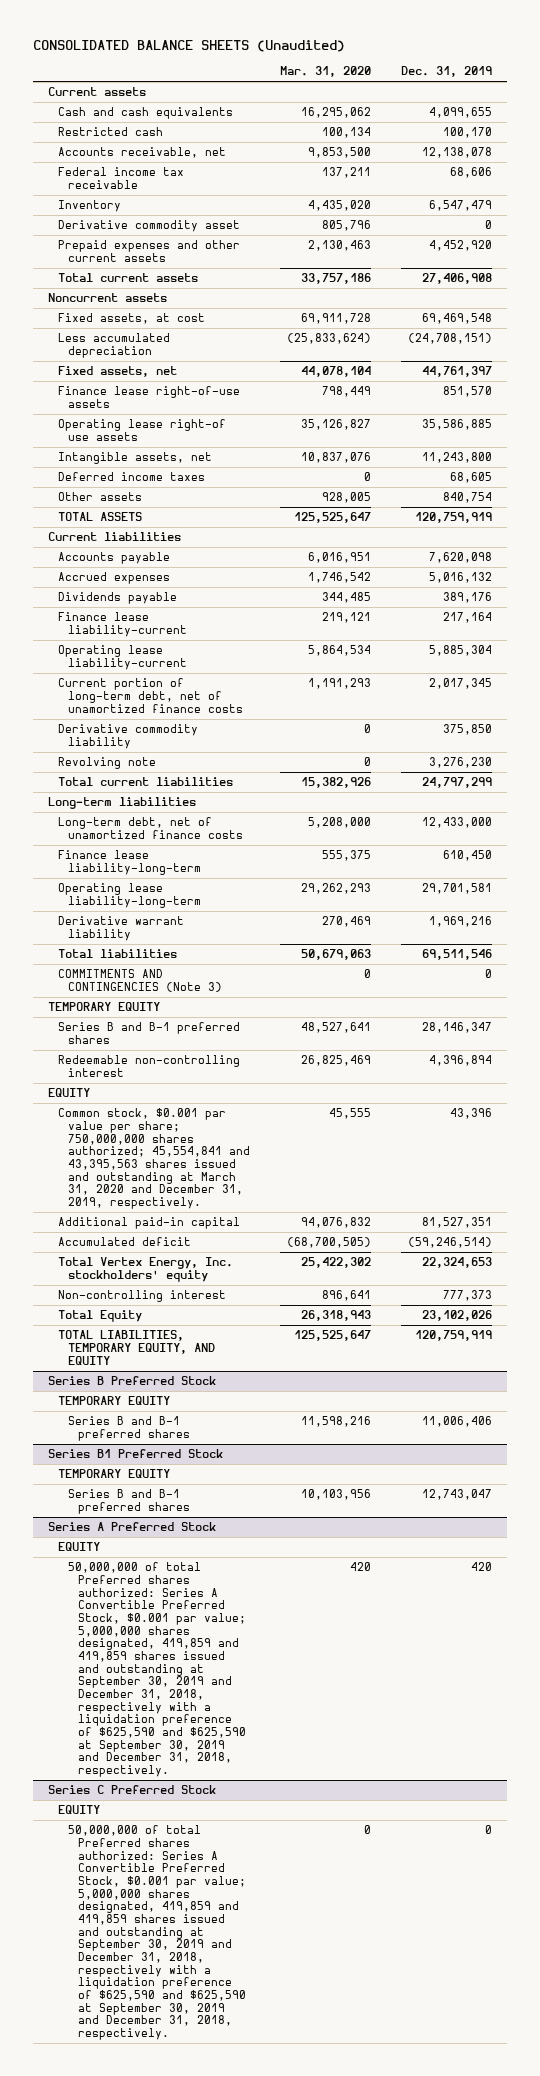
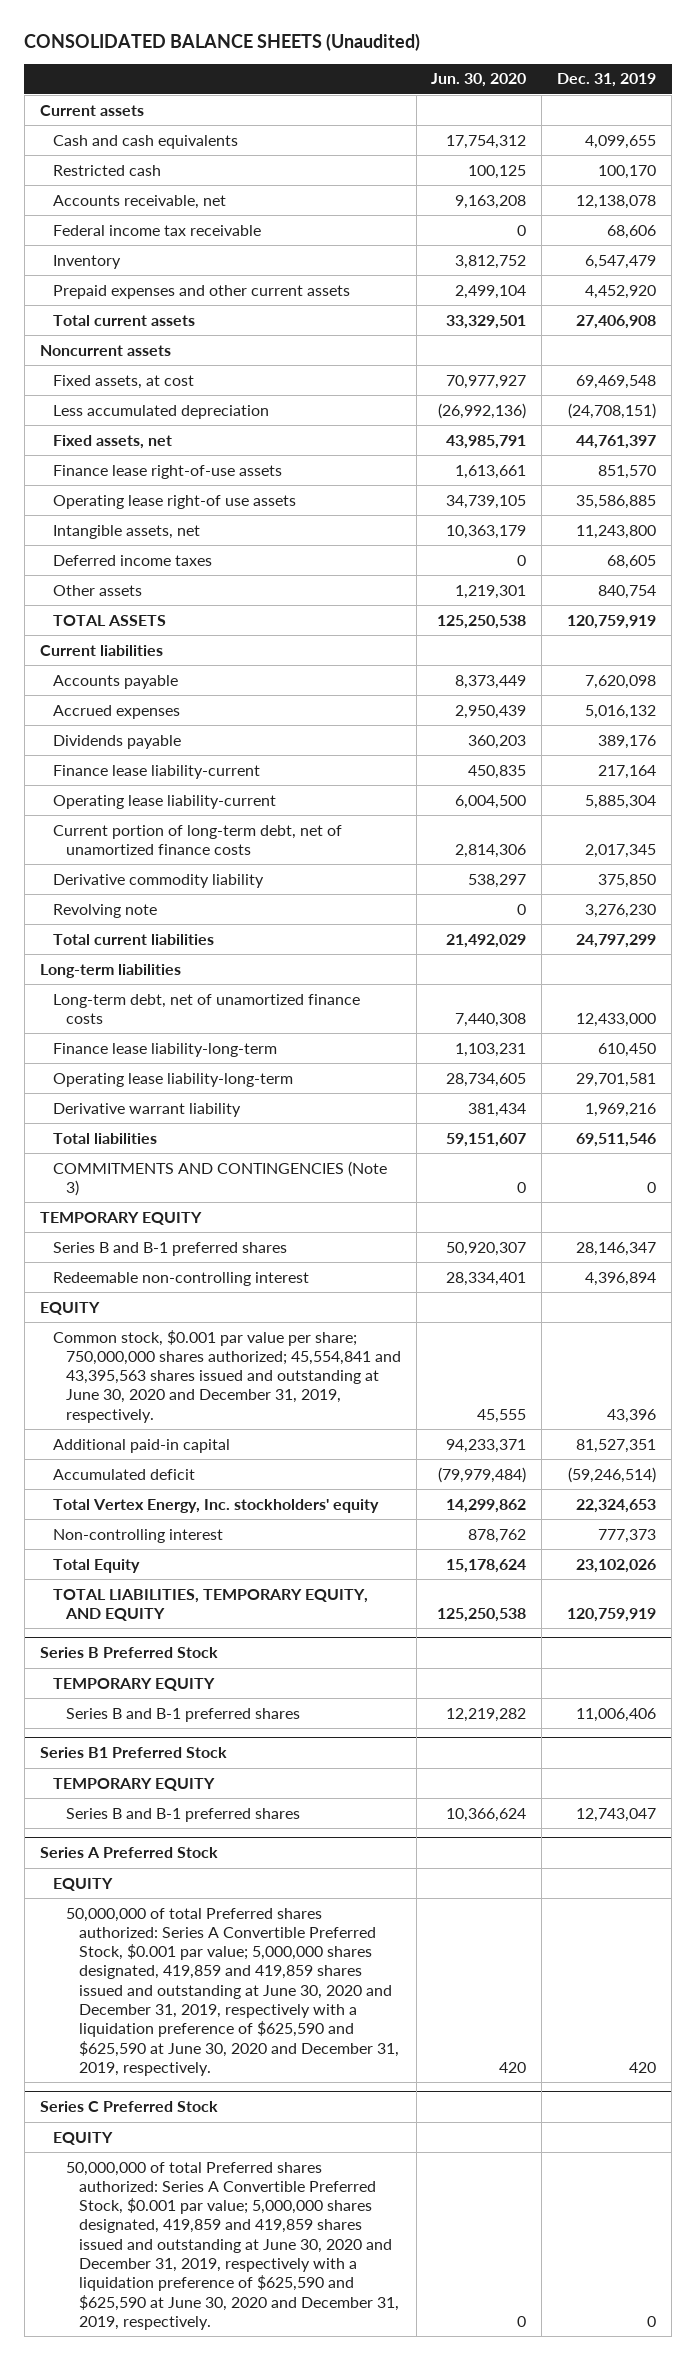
[280,66,372,78] Mar. 31, 2020 -> none
none -> [431,73,527,88] Jun. 30, 2020
[58,220,241,233] Derivative commodity asset -> none
[58,1108,251,1209] Common stock, $0.001 par value per share; 750,000,000 shares authorized; 45,554,841 and 43,395,563 shares issued and outstanding at March 31, 2020 and December 31, 2019, respectively. -> [52,1329,401,1423] Common stock, $0.001 par value per share; 750,000,000 shares authorized; 45,554,841 and 43,395,563 shares issued and outstanding at June 30, 2020 and December 31, 2019, respectively.
[68,1562,247,1777] 50,000,000 of total Preferred shares authorized: Series A Convertible Preferred Stock, $0.001 par value; 5,000,000 shares designated, 419,859 and 419,859 shares issued and outstanding at September 30, 2019 and December 31, 2018, respectively with a liquidation preference of $625,590 and $625,590 at September 30, 2019 and December 31, 2018, respectively. -> [65,1907,399,2076] 50,000,000 of total Preferred shares authorized: Series A Convertible Preferred Stock, $0.001 par value; 5,000,000 shares designated, 419,859 and 419,859 shares issued and outstanding at June 30, 2020 and December 31, 2019, respectively with a liquidation preference of $625,590 and $625,590 at June 30, 2020 and December 31, 2019, respectively.
[68,1825,247,2040] 50,000,000 of total Preferred shares authorized: Series A Convertible Preferred Stock, $0.001 par value; 5,000,000 shares designated, 419,859 and 419,859 shares issued and outstanding at September 30, 2019 and December 31, 2018, respectively with a liquidation preference of $625,590 and $625,590 at September 30, 2019 and December 31, 2018, respectively. -> [65,2161,399,2330] 50,000,000 of total Preferred shares authorized: Series A Convertible Preferred Stock, $0.001 par value; 5,000,000 shares designated, 419,859 and 419,859 shares issued and outstanding at June 30, 2020 and December 31, 2019, respectively with a liquidation preference of $625,590 and $625,590 at June 30, 2020 and December 31, 2019, respectively.

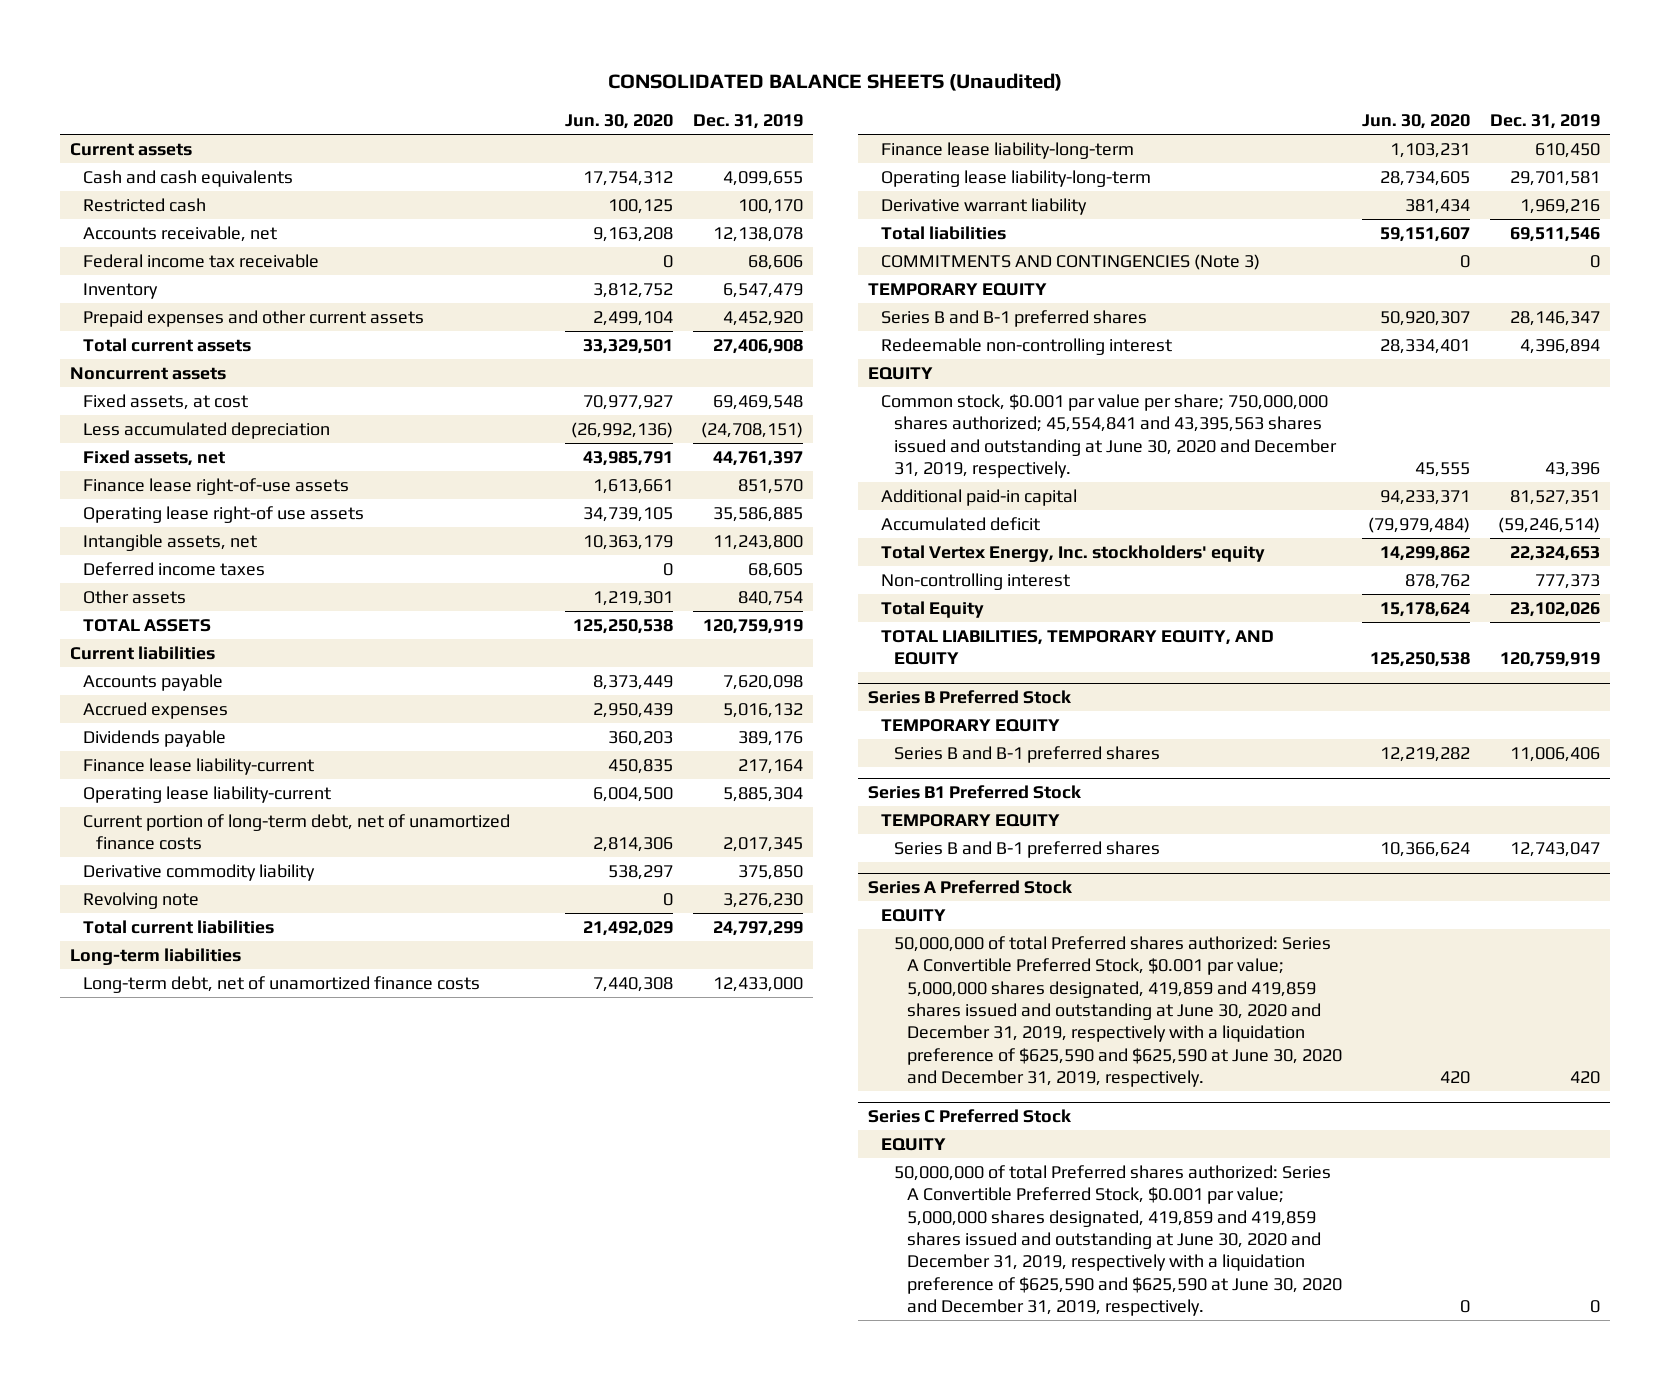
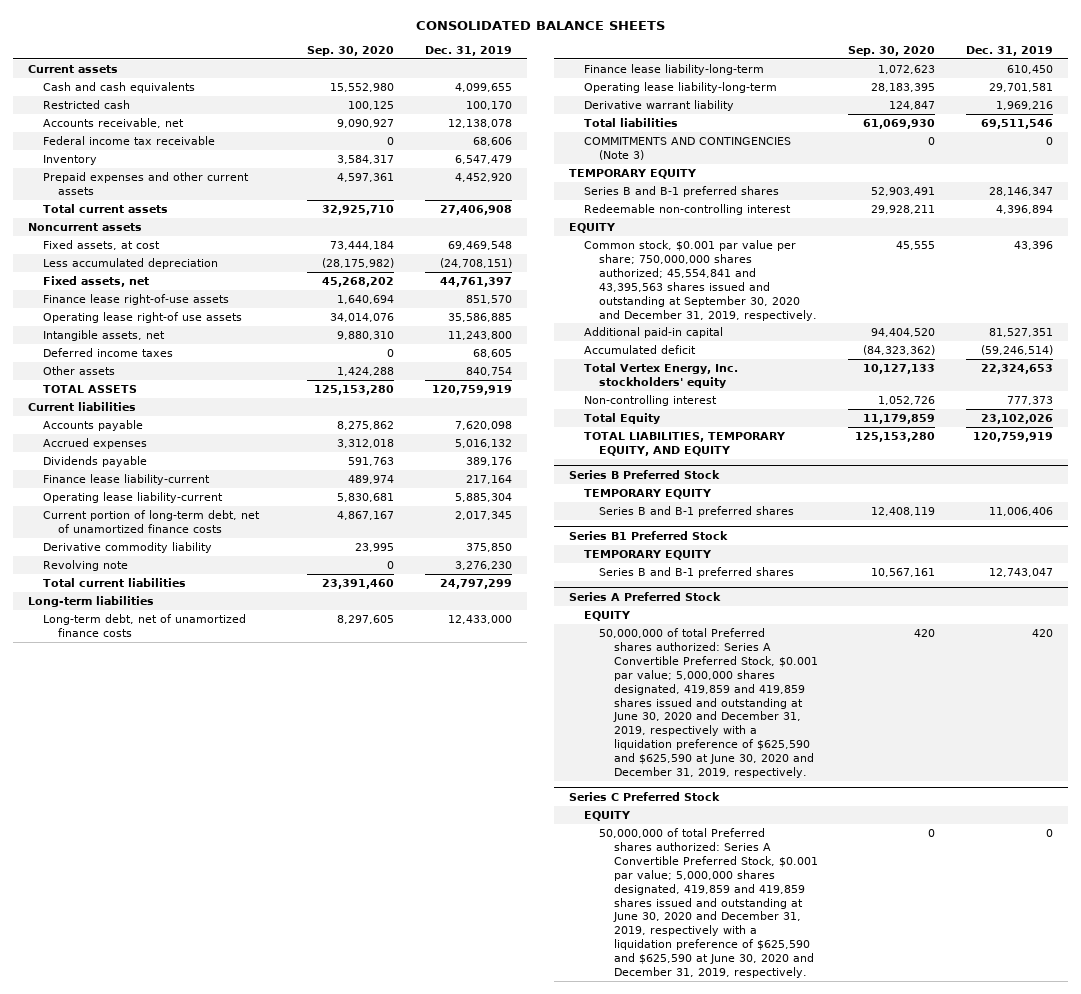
[608,73,1063,92] CONSOLIDATED BALANCE SHEETS (Unaudited) -> [415,21,665,31] CONSOLIDATED BALANCE SHEETS
[564,114,673,130] Jun. 30, 2020 -> none
none -> [307,45,395,56] Sep. 30, 2020
[880,393,1337,478] Common stock, $0.001 par value per share; 750,000,000 shares authorized; 45,554,841 and 43,395,563 shares issued and outstanding at June 30, 2020 and December 31, 2019, respectively. -> [584,239,818,321] Common stock, $0.001 par value per share; 750,000,000 shares authorized; 45,554,841 and 43,395,563 shares issued and outstanding at September 30, 2020 and December 31, 2019, respectively.

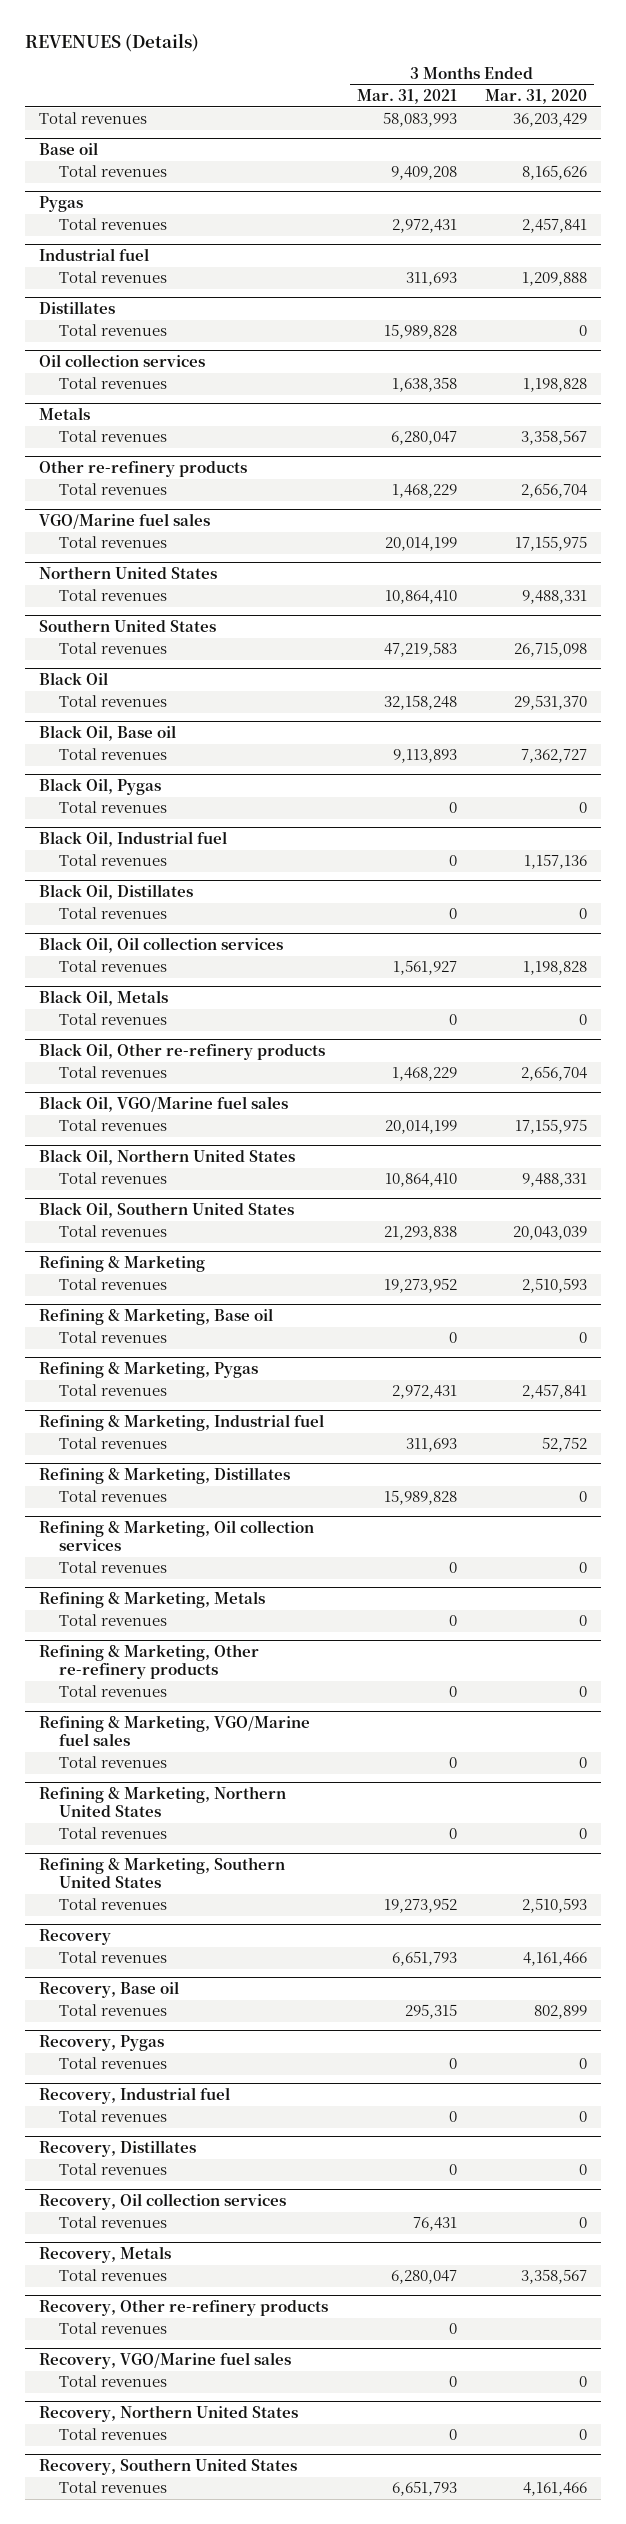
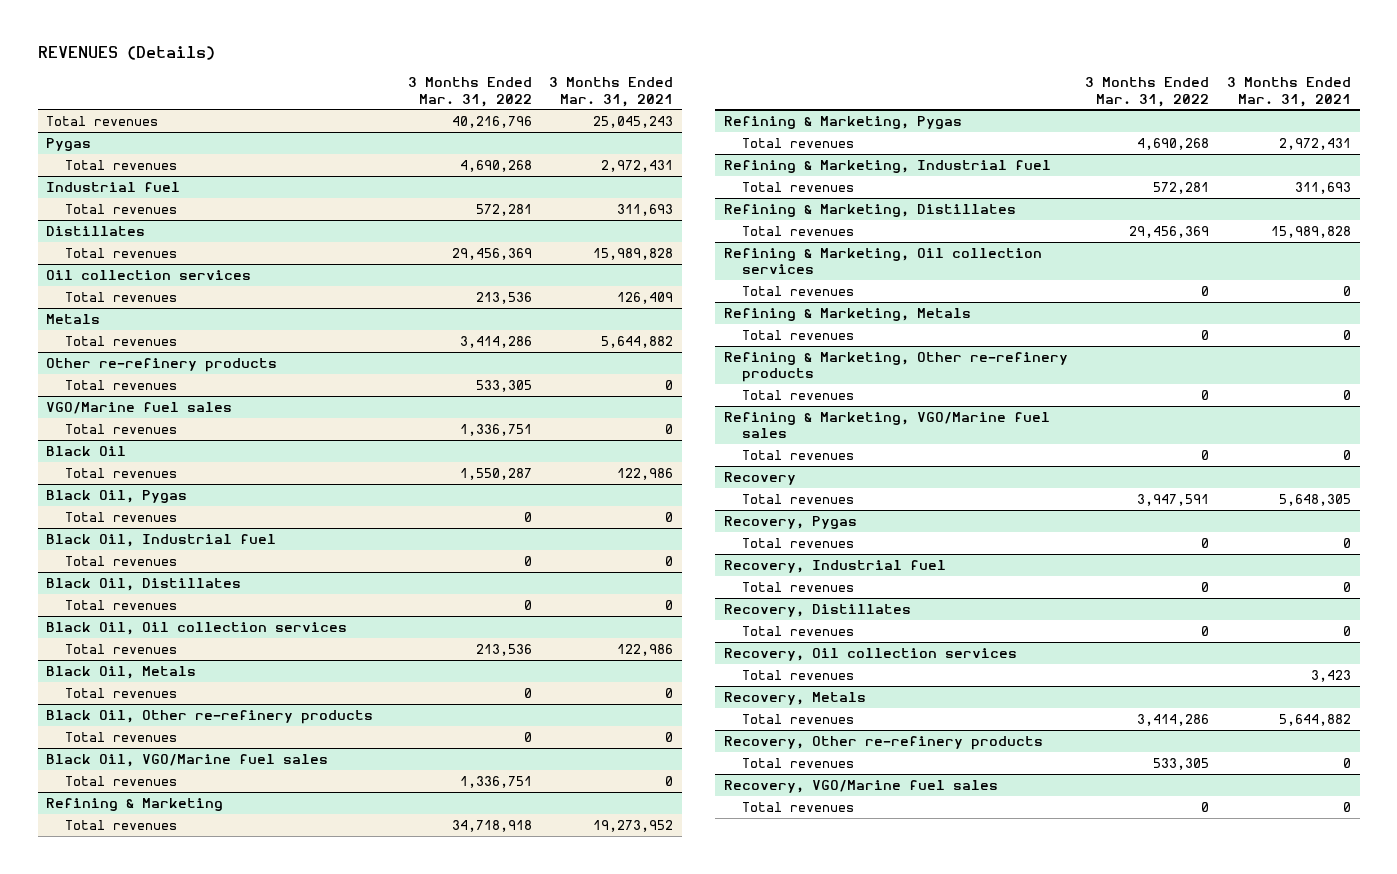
[485,89,588,105] Mar. 31, 2020 -> none
none -> [407,77,532,107] 3 Months Ended Mar. 31, 2022
[39,142,99,156] Base oil -> none
[59,165,168,178] Total revenues -> none
[382,112,457,128] 58,083,993 -> [593,115,674,128] 25,045,243
[391,377,457,393] 1,638,358 -> [617,291,674,304] 126,409
[390,431,457,446] 6,280,047 -> [601,335,674,348] 5,644,882
[391,484,457,499] 1,468,229 -> [665,379,674,390] 0
[39,566,218,580] Northern United States -> none
[59,589,168,602] Total revenues -> none
[39,619,217,633] Southern United States -> none
[59,642,168,655] Total revenues -> none
[384,537,457,552] 20,014,199 -> [665,423,674,434] 0
[39,725,177,742] Black Oil, Base oil -> none
[59,748,168,761] Total revenues -> none
[383,695,457,711] 32,158,248 -> [617,467,674,480] 122,986
[392,960,457,976] 1,561,927 -> [617,643,674,656] 122,986
[391,1067,457,1082] 1,468,229 -> [665,731,674,742] 0
[39,1149,296,1166] Black Oil, Northern United States -> none
[59,1172,168,1185] Total revenues -> none
[39,1202,295,1219] Black Oil, Southern United States -> none
[59,1225,168,1238] Total revenues -> none
[384,1120,457,1135] 20,014,199 -> [665,775,674,786] 0
[39,1308,274,1326] Refining & Marketing, Base oil -> none
[59,1331,168,1344] Total revenues -> none
[39,1786,287,1818] Refining & Marketing, Northern United States -> none
[59,1827,168,1840] Total revenues -> none
[39,1857,286,1889] Refining & Marketing, Southern United States -> none
[59,1898,168,1911] Total revenues -> none
[39,1981,180,1999] Recovery, Base oil -> none
[59,2004,168,2017] Total revenues -> none
[391,1951,457,1967] 6,651,793 -> [1278,493,1351,506] 5,648,305
[412,2217,457,2232] 76,431 -> [1310,669,1351,682] 3,423
[390,2270,457,2285] 6,280,047 -> [1278,713,1351,726] 5,644,882
[39,2405,299,2423] Recovery, Northern United States -> none
[59,2428,168,2441] Total revenues -> none
[39,2458,298,2476] Recovery, Southern United States -> none
[59,2481,168,2494] Total revenues -> none

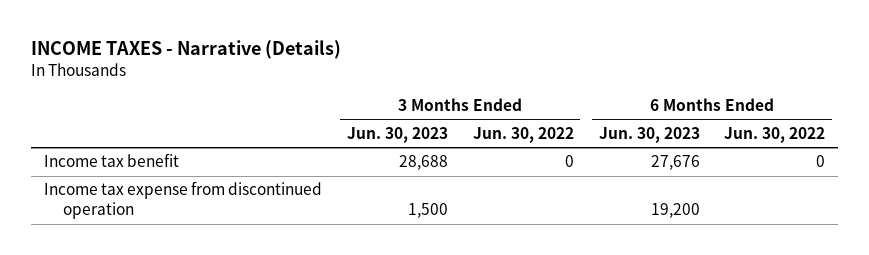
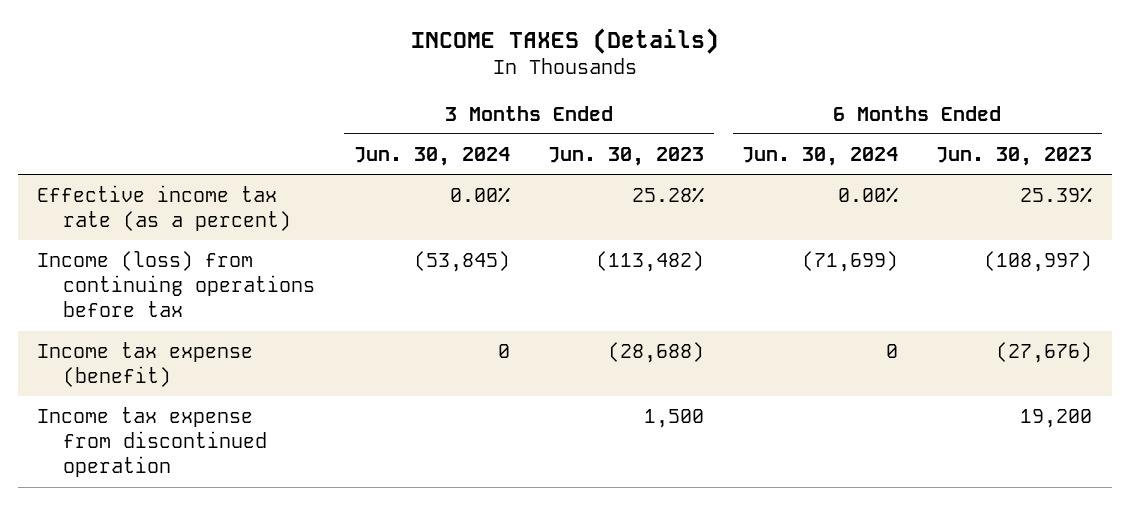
[31,40,342,60] INCOME TAXES - Narrative (Details) -> [410,27,719,54] INCOME TAXES (Details)
[472,127,574,144] Jun. 30, 2022 -> none
[724,127,826,144] Jun. 30, 2022 -> none
none -> [353,146,510,166] Jun. 30, 2024
none -> [742,146,899,166] Jun. 30, 2024
none -> [36,184,292,232] Effective income tax rate (as a percent)
none -> [36,250,316,318] Income (loss) from continuing operations before tax
[43,153,179,168] Income tax benefit -> [36,341,253,388] Income tax expense (benefit)
[398,155,448,171] 28,688 -> [607,341,704,363] (28,688)
[650,155,700,171] 27,676 -> [996,341,1093,363] (27,676)

